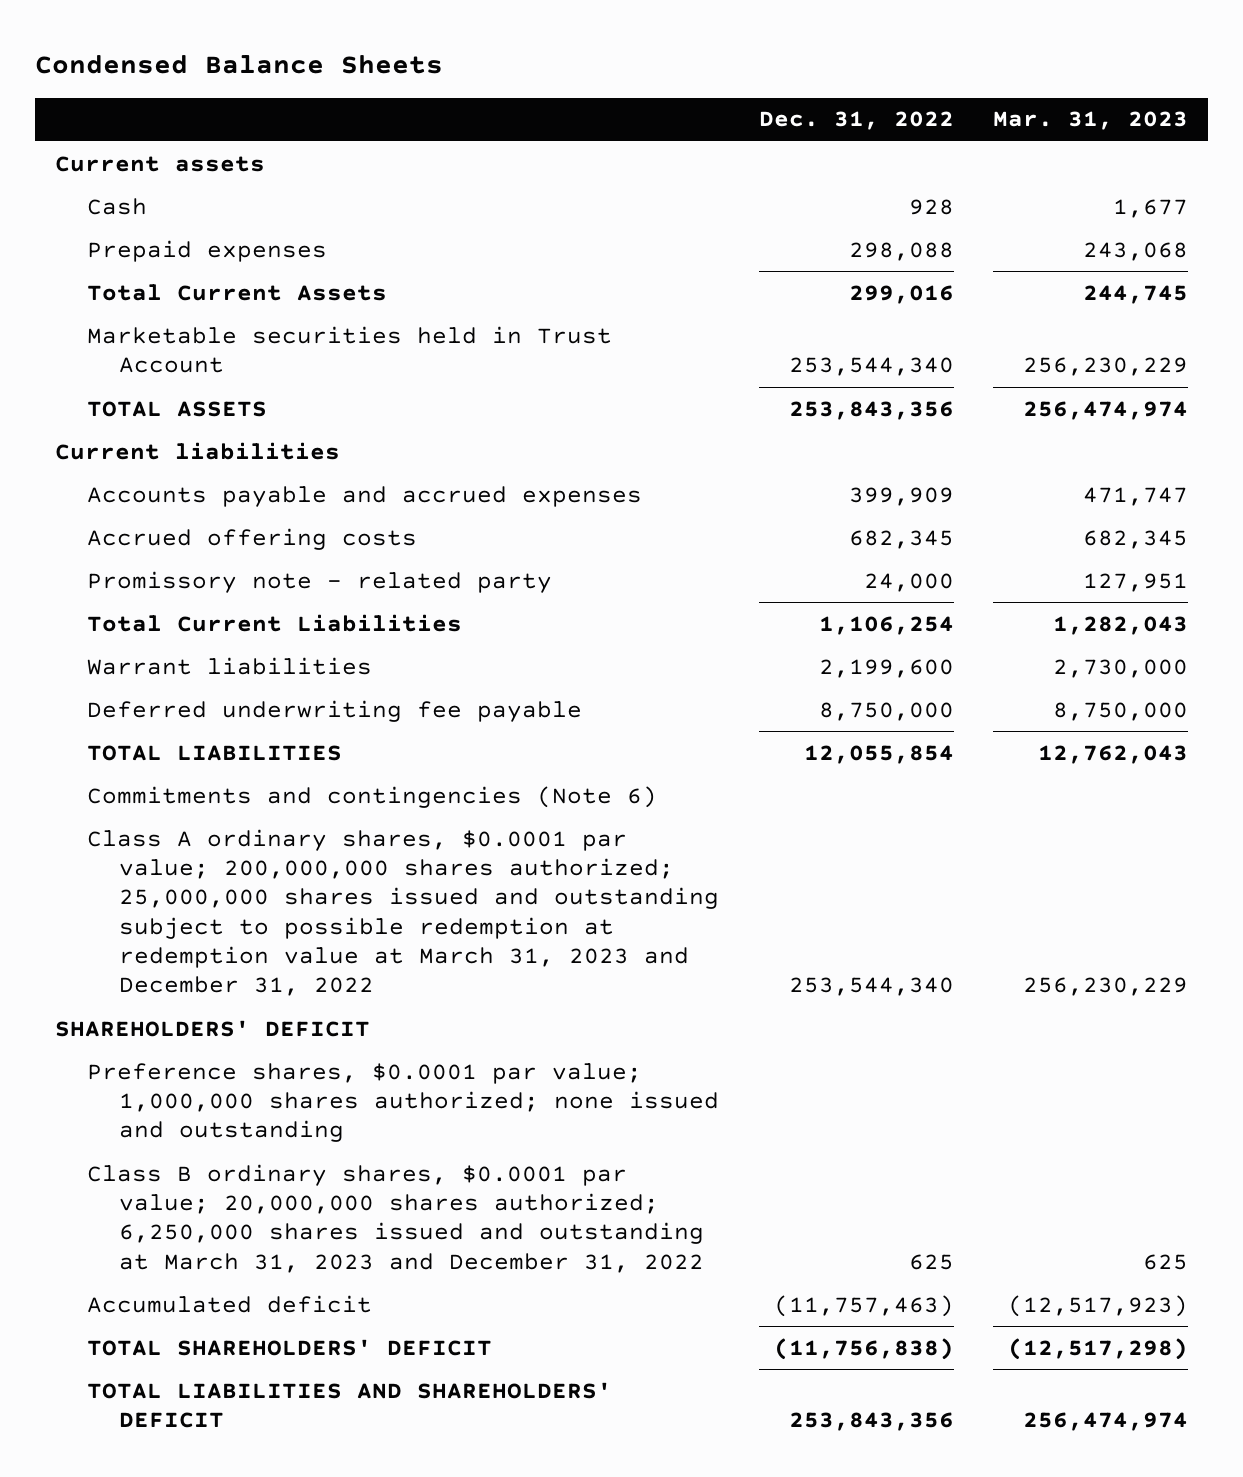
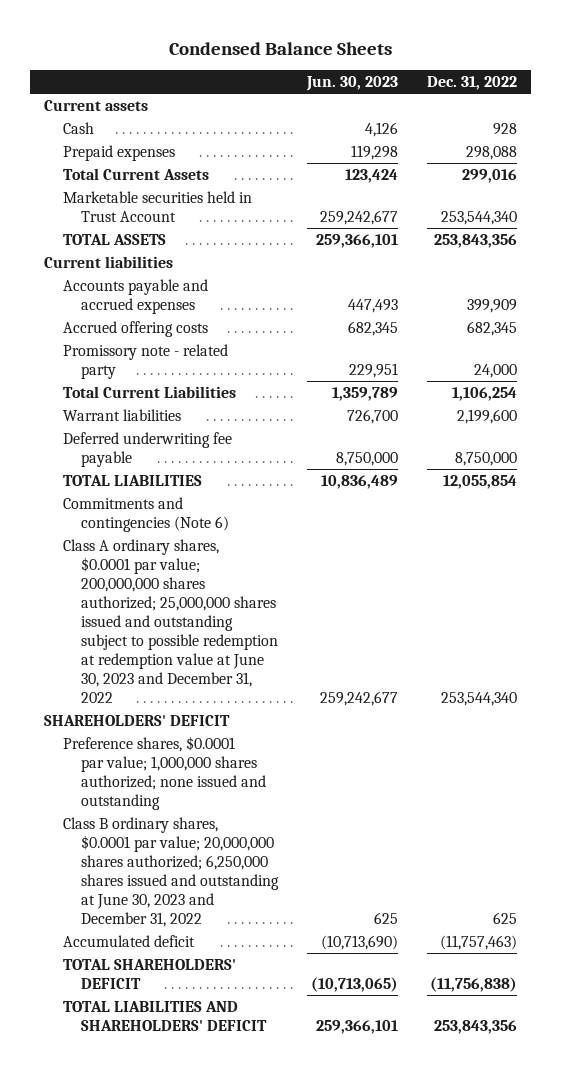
[993,111,1189,131] Mar. 31, 2023 -> none
none -> [305,76,398,92] Jun. 30, 2023
[87,828,720,997] Class A ordinary shares, $0.0001 par value; 200,000,000 shares authorized; 25,000,000 shares issued and outstanding subject to possible redemption at redemption value at March 31, 2023 and December 31, 2022 -> [62,538,279,703] Class A ordinary shares, $0.0001 par value; 200,000,000 shares authorized; 25,000,000 shares issued and outstanding subject to possible redemption at redemption value at June 30, 2023 and December 31, 2022
[87,1163,705,1273] Class B ordinary shares, $0.0001 par value; 20,000,000 shares authorized; 6,250,000 shares issued and outstanding at March 31, 2023 and December 31, 2022 -> [62,816,280,927] Class B ordinary shares, $0.0001 par value; 20,000,000 shares authorized; 6,250,000 shares issued and outstanding at June 30, 2023 and December 31, 2022

